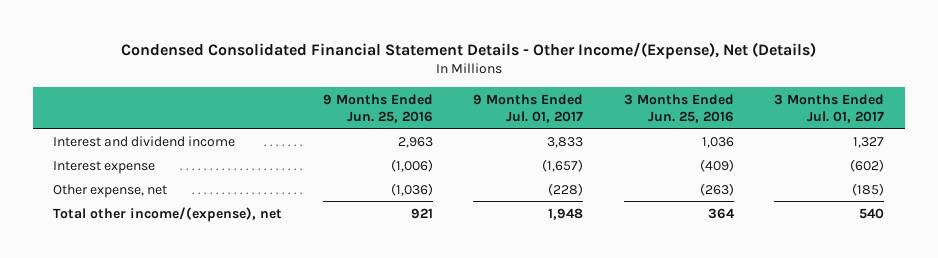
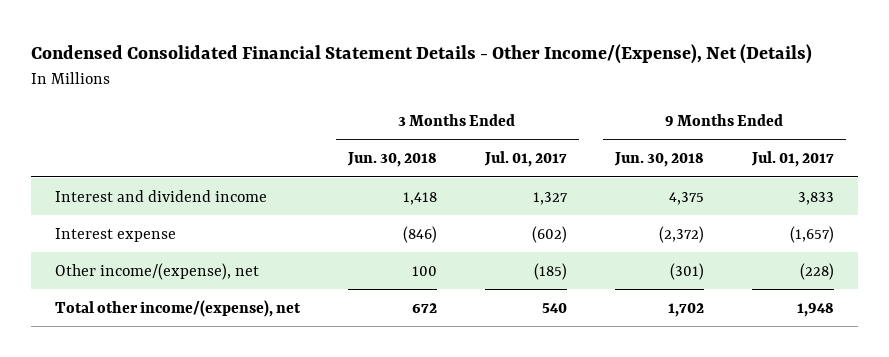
[322,93,433,123] 9 Months Ended Jun. 25, 2016 -> none
[623,93,734,123] 3 Months Ended Jun. 25, 2016 -> none
none -> [346,152,437,168] Jun. 30, 2018
none -> [613,152,704,168] Jun. 30, 2018
[53,183,168,198] Other expense, net -> [54,262,259,280] Other income/(expense), net

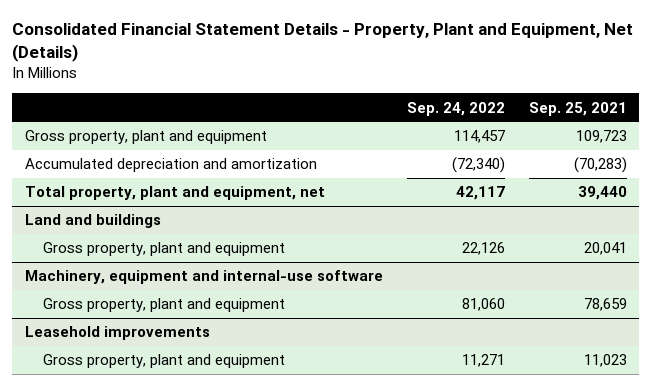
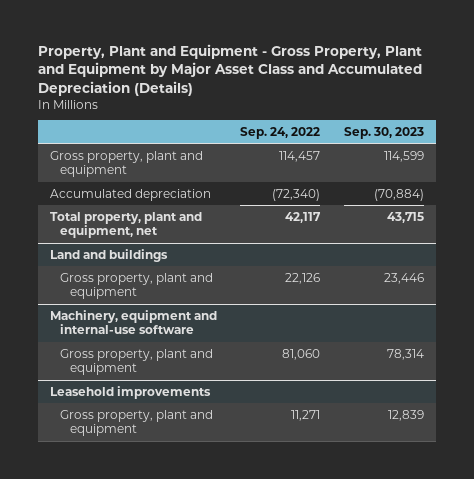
[12,23,634,63] Consolidated Financial Statement Details - Property, Plant and Equipment, Net (Details) -> [37,43,422,96] Property, Plant and Equipment - Gross Property, Plant and Equipment by Major Asset Class and Accumulated Depreciation (Details)
[529,101,628,116] Sep. 25, 2021 -> none
none -> [344,126,425,139] Sep. 30, 2023
[24,158,317,173] Accumulated depreciation and amortization -> [49,188,211,201] Accumulated depreciation

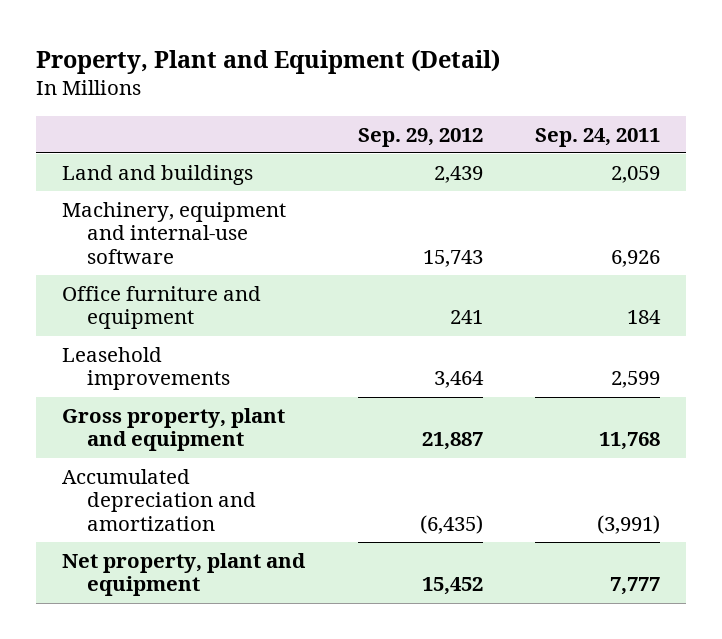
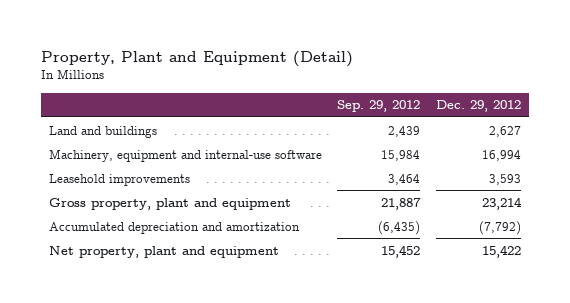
[534,127,660,147] Sep. 24, 2011 -> none
none -> [435,100,521,113] Dec. 29, 2012
[62,285,262,330] Office furniture and equipment -> none
[422,249,483,267] 15,743 -> [381,149,421,161] 15,984

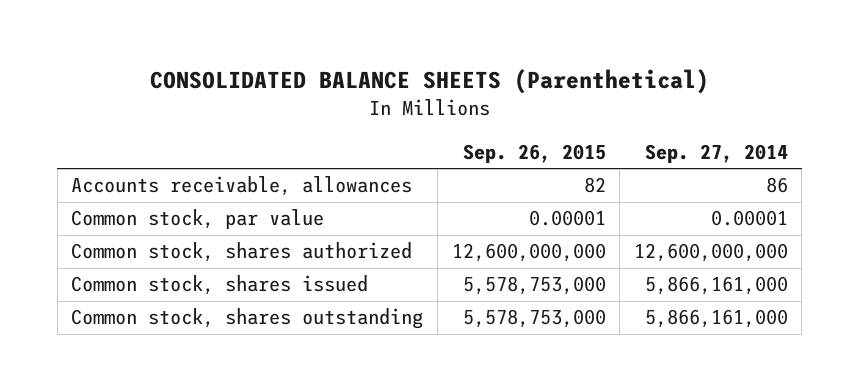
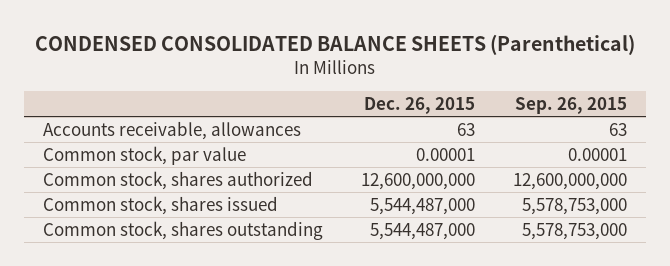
[149,69,709,95] CONSOLIDATED BALANCE SHEETS (Parenthetical) -> [34,33,635,55] CONDENSED CONSOLIDATED BALANCE SHEETS (Parenthetical)
[644,143,788,163] Sep. 27, 2014 -> none
none -> [363,97,475,115] Dec. 26, 2015
[583,177,606,194] 82 -> [608,122,627,136] 63

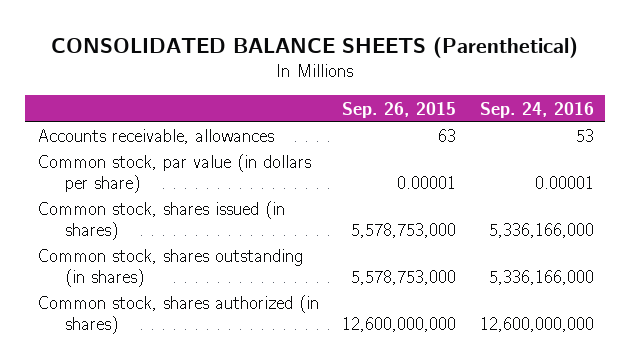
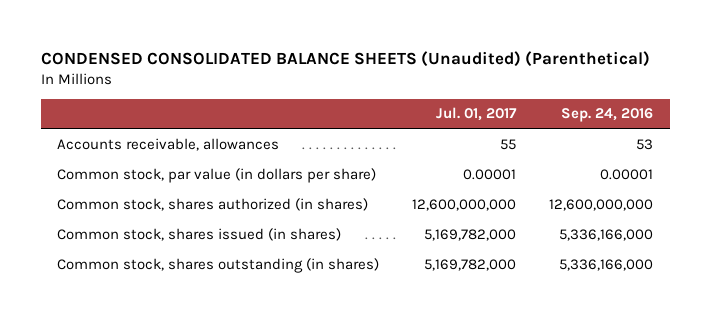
[51,37,579,59] CONSOLIDATED BALANCE SHEETS (Parenthetical) -> [40,51,650,68] CONDENSED CONSOLIDATED BALANCE SHEETS (Unaudited) (Parenthetical)
[342,101,457,118] Sep. 26, 2015 -> none
none -> [436,107,518,122] Jul. 01, 2017
[36,295,319,335] Common stock, shares authorized (in shares) -> [57,198,369,212] Common stock, shares authorized (in shares)

